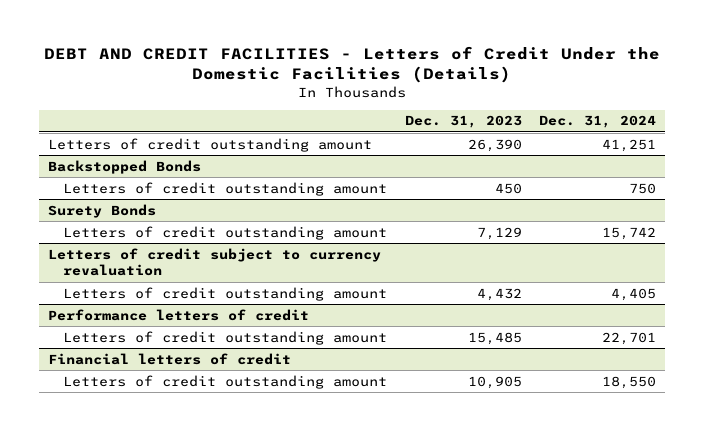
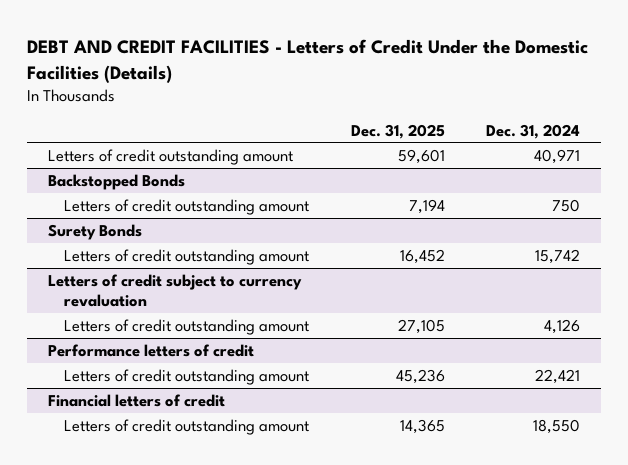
[404,115,522,129] Dec. 31, 2023 -> none
none -> [350,123,445,139] Dec. 31, 2025
[601,138,656,152] 41,251 -> [534,148,581,164] 40,971
[610,287,656,301] 4,405 -> [544,318,581,334] 4,126
[601,331,656,345] 22,701 -> [535,368,581,384] 22,421

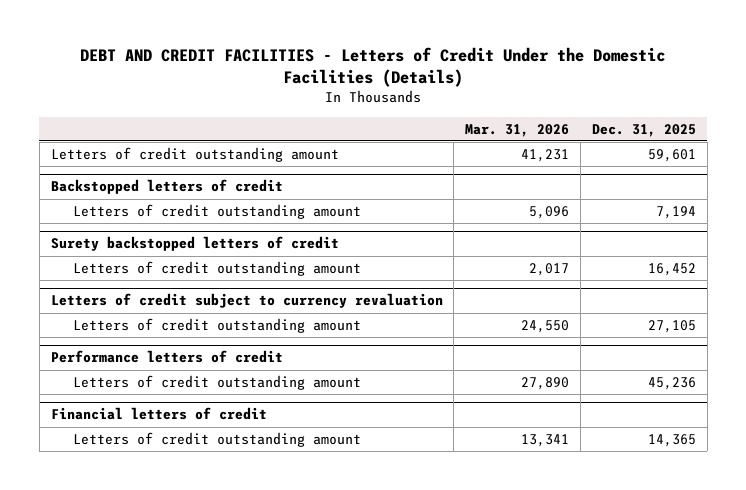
[486,123,581,139] Dec. 31, 2024 -> none
none -> [465,123,570,137] Mar. 31, 2026
[47,173,185,190] Backstopped Bonds -> [50,179,283,195] Backstopped letters of credit
[47,223,142,240] Surety Bonds -> [50,236,339,252] Surety backstopped letters of credit

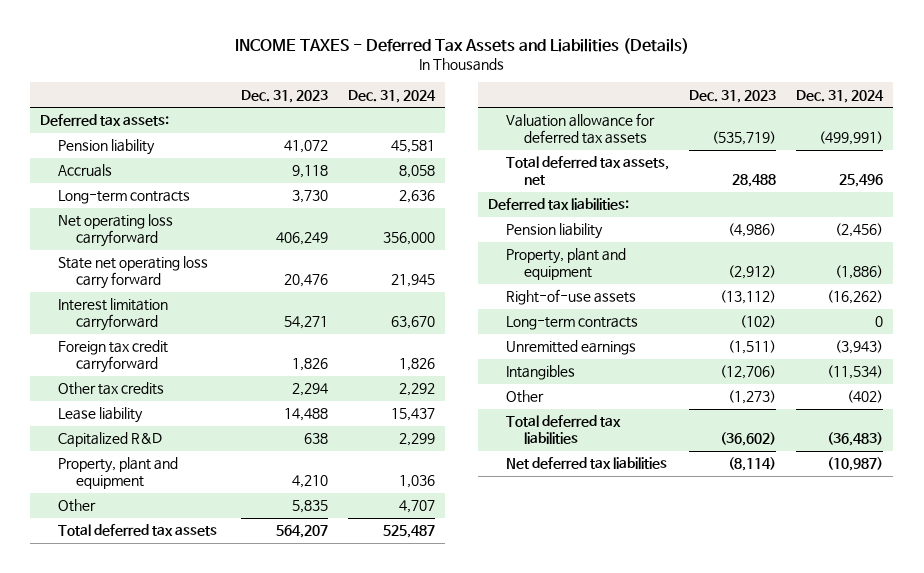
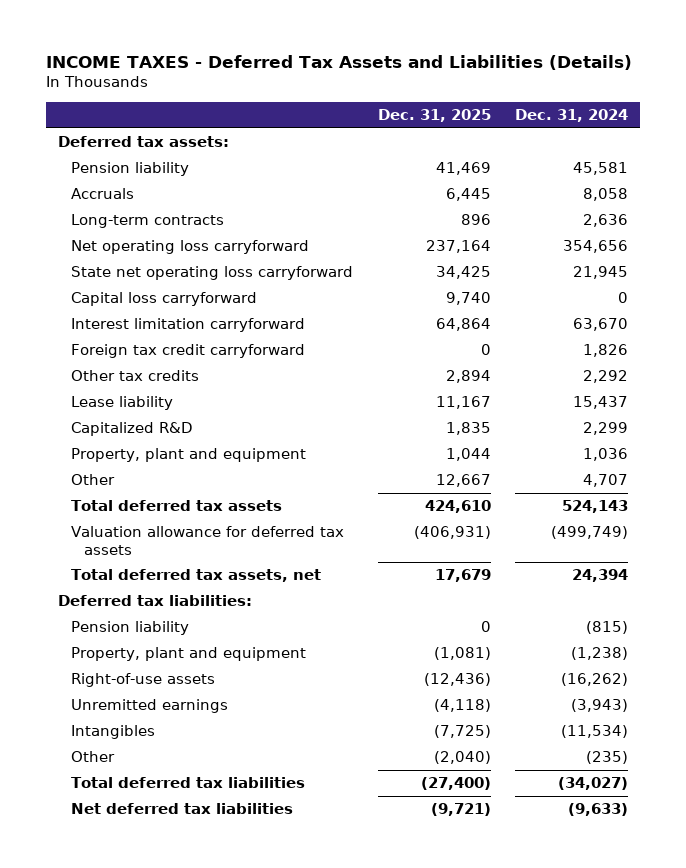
[241,89,329,103] Dec. 31, 2023 -> none
none -> [377,109,491,123] Dec. 31, 2025
[383,231,436,245] 356,000 -> [563,240,629,254] 354,656
[58,256,209,289] State net operating loss carry forward -> [70,266,353,281] State net operating loss carryforward
none -> [70,292,257,307] Capital loss carryforward
[383,525,436,539] 525,487 -> [562,500,629,514] 524,143
[819,130,884,145] (499,991) -> [551,526,629,540] (499,749)
[839,173,884,187] 25,496 -> [572,569,629,583] 24,394
[835,223,884,238] (2,456) -> [586,621,629,635] (815)
[835,264,884,279] (1,886) -> [571,647,629,661] (1,238)
[506,316,639,331] Long-term contracts -> none
[847,390,884,404] (402) -> [586,751,629,765] (235)
[827,431,884,446] (36,483) -> [558,777,629,791] (34,027)
[827,457,884,472] (10,987) -> [568,803,629,817] (9,633)

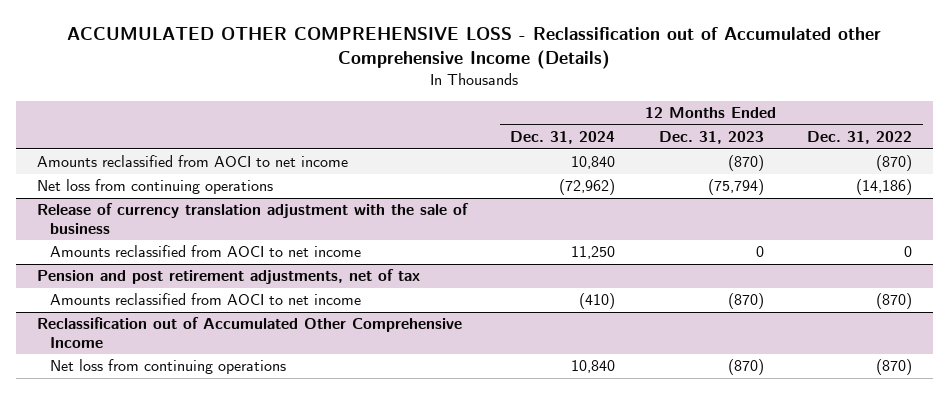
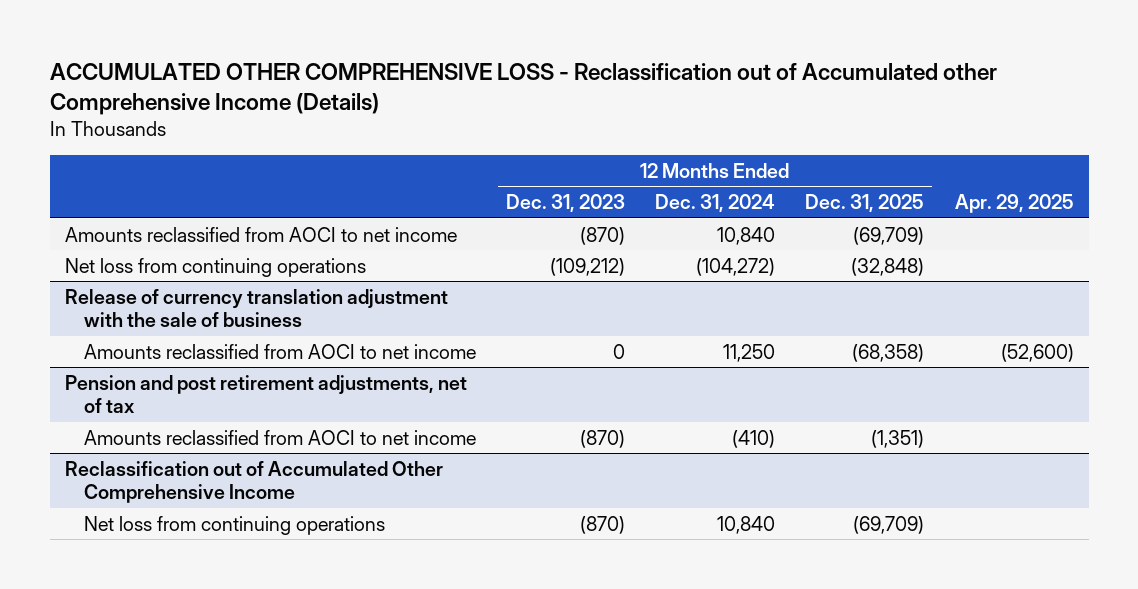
[806,131,912,145] Dec. 31, 2022 -> none
none -> [805,194,925,213] Dec. 31, 2025
none -> [954,194,1074,214] Apr. 29, 2025
[559,179,616,196] (72,962) -> [696,257,776,276] (104,272)
[707,179,764,196] (75,794) -> [549,257,625,276] (109,212)

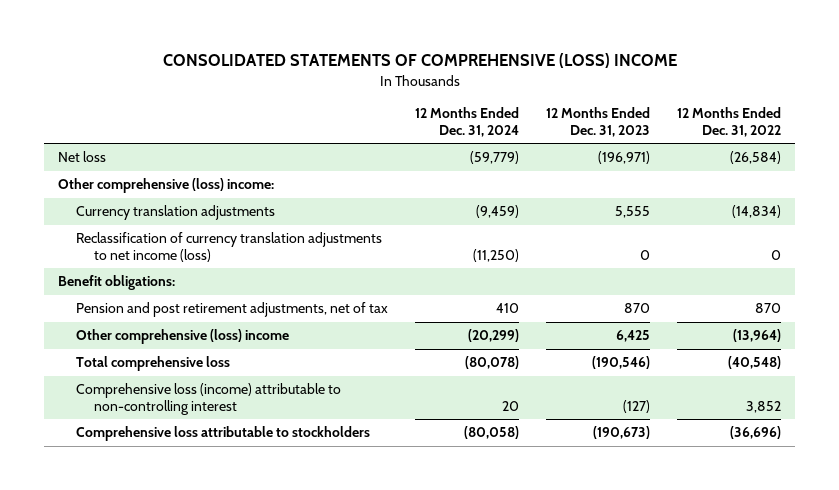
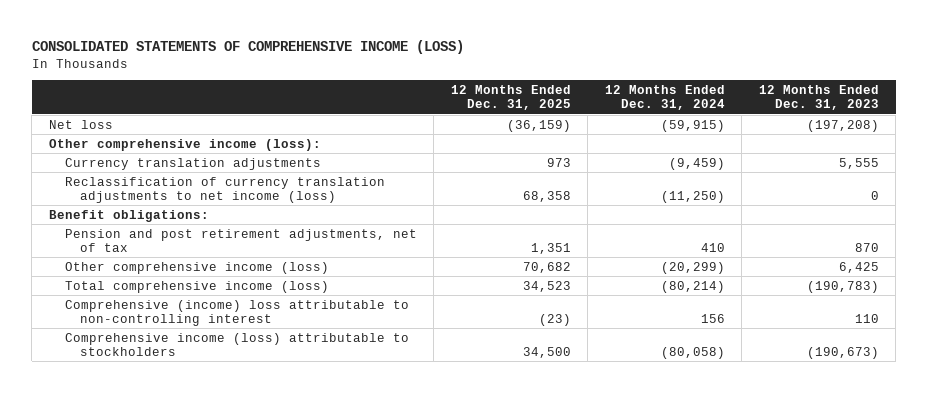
[162,53,677,69] CONSOLIDATED STATEMENTS OF COMPREHENSIVE (LOSS) INCOME -> [31,40,464,55] CONSOLIDATED STATEMENTS OF COMPREHENSIVE INCOME (LOSS)
[677,107,782,137] 12 Months Ended Dec. 31, 2022 -> none
none -> [450,84,571,111] 12 Months Ended Dec. 31, 2025
[469,151,519,165] (59,779) -> [660,119,725,132] (59,915)
[598,151,651,165] (196,971) -> [806,119,879,132] (197,208)
[57,178,274,194] Other comprehensive (loss) income: -> [48,138,321,151] Other comprehensive income (loss):
[75,329,289,345] Other comprehensive (loss) income -> [64,261,329,274] Other comprehensive income (loss)
[75,356,230,372] Total comprehensive loss -> [64,280,329,293] Total comprehensive income (loss)
[464,356,519,370] (80,078) -> [660,280,725,293] (80,214)
[592,356,651,370] (190,546) -> [806,280,879,293] (190,783)
[75,383,341,415] Comprehensive loss (income) attributable to non-controlling interest -> [64,299,409,326] Comprehensive (income) loss attributable to non-controlling interest
[501,400,519,411] 20 -> [700,313,725,323] 156
[623,399,651,413] (127) -> [854,313,879,323] 110
[75,426,370,442] Comprehensive loss attributable to stockholders -> [64,332,409,356] Comprehensive income (loss) attributable to stockholders

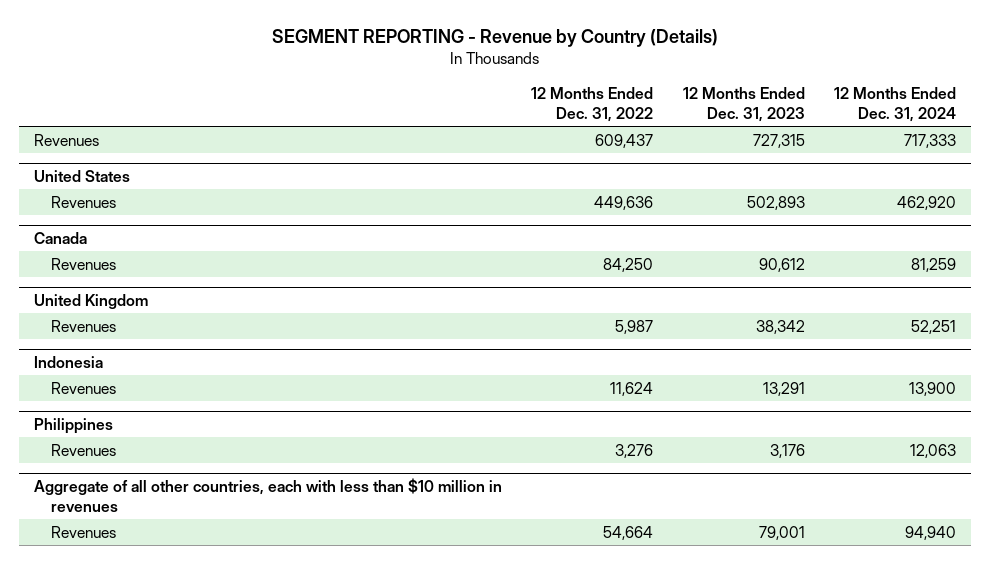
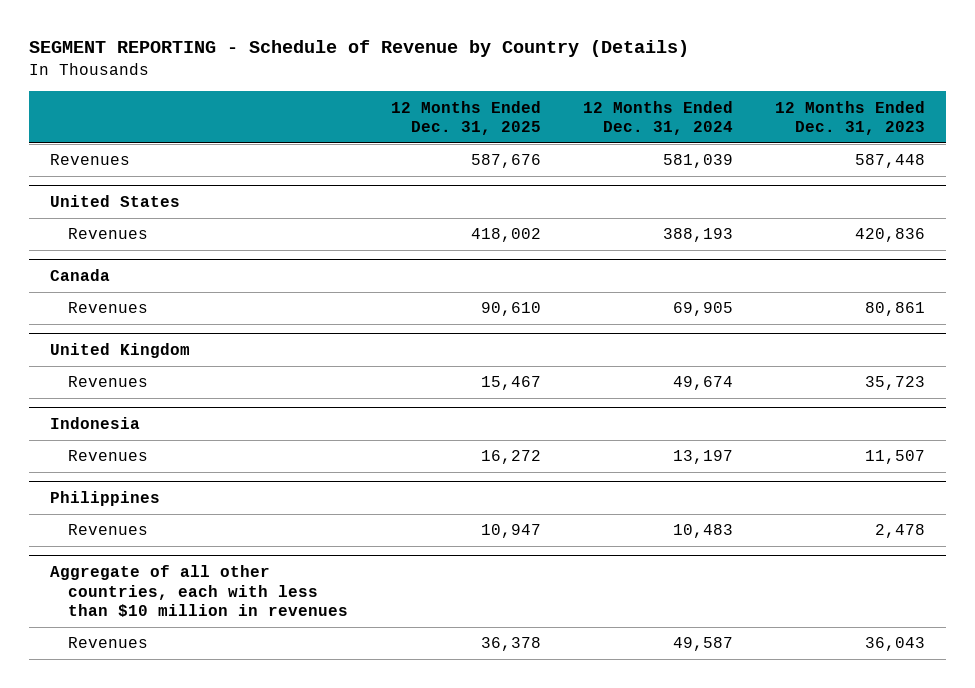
[271,29,718,48] SEGMENT REPORTING - Revenue by Country (Details) -> [28,40,689,58] SEGMENT REPORTING - Schedule of Revenue by Country (Details)
[531,86,654,122] 12 Months Ended Dec. 31, 2022 -> none
none -> [390,100,541,136] 12 Months Ended Dec. 31, 2025
[752,133,805,148] 727,315 -> [855,154,926,169] 587,448
[903,133,956,148] 717,333 -> [662,154,733,169] 581,039
[746,195,805,210] 502,893 -> [855,228,926,243] 420,836
[896,195,956,210] 462,920 -> [662,228,733,243] 388,193
[758,257,805,272] 90,612 -> [865,302,926,317] 80,861
[910,257,956,272] 81,259 -> [672,302,733,317] 69,905
[755,319,805,334] 38,342 -> [865,376,926,391] 35,723
[910,319,956,334] 52,251 -> [672,376,733,391] 49,674
[762,381,805,396] 13,291 -> [865,450,926,465] 11,507
[908,381,956,396] 13,900 -> [672,450,733,465] 13,197
[769,443,805,458] 3,176 -> [875,524,926,539] 2,478
[909,443,956,458] 12,063 -> [672,524,733,539] 10,483
[758,525,805,540] 79,001 -> [865,637,926,652] 36,043
[904,525,956,540] 94,940 -> [672,637,733,652] 49,587

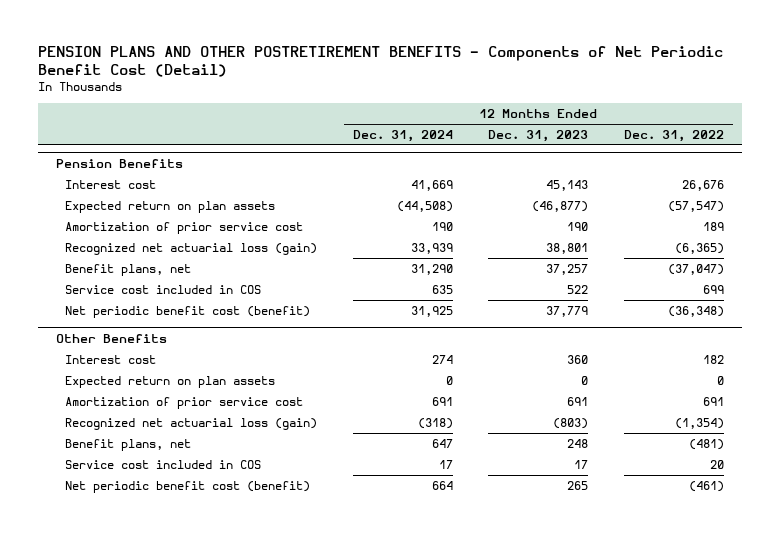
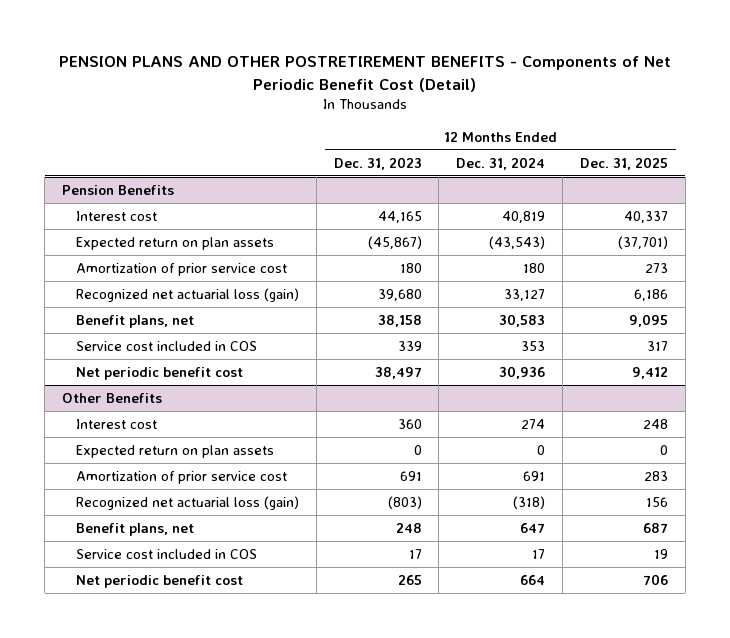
[623,130,724,143] Dec. 31, 2022 -> none
none -> [579,156,668,170] Dec. 31, 2025
[410,179,453,191] 41,669 -> [502,210,546,223] 40,819
[546,179,589,191] 45,143 -> [377,210,422,223] 44,165
[396,200,453,212] (44,508) -> [489,235,546,249] (43,543)
[532,200,589,212] (46,877) -> [367,235,422,249] (45,867)
[431,221,453,231] 190 -> [523,262,546,273] 180
[567,221,589,231] 190 -> [399,262,422,273] 180
[410,242,453,254] 33,939 -> [504,288,546,301] 33,127
[546,242,589,254] 38,801 -> [377,288,422,301] 39,680
[410,263,453,275] 31,290 -> [499,313,546,327] 30,583
[546,263,589,275] 37,257 -> [377,314,422,327] 38,158
[431,284,453,294] 635 -> [521,340,546,351] 353
[567,284,589,294] 522 -> [397,340,422,351] 339
[65,305,311,318] Net periodic benefit cost (benefit) -> [75,366,243,380] Net periodic benefit cost
[410,305,453,317] 31,925 -> [499,365,546,379] 30,936
[546,305,589,317] 37,779 -> [374,366,422,379] 38,497
[65,480,311,493] Net periodic benefit cost (benefit) -> [75,574,243,588] Net periodic benefit cost

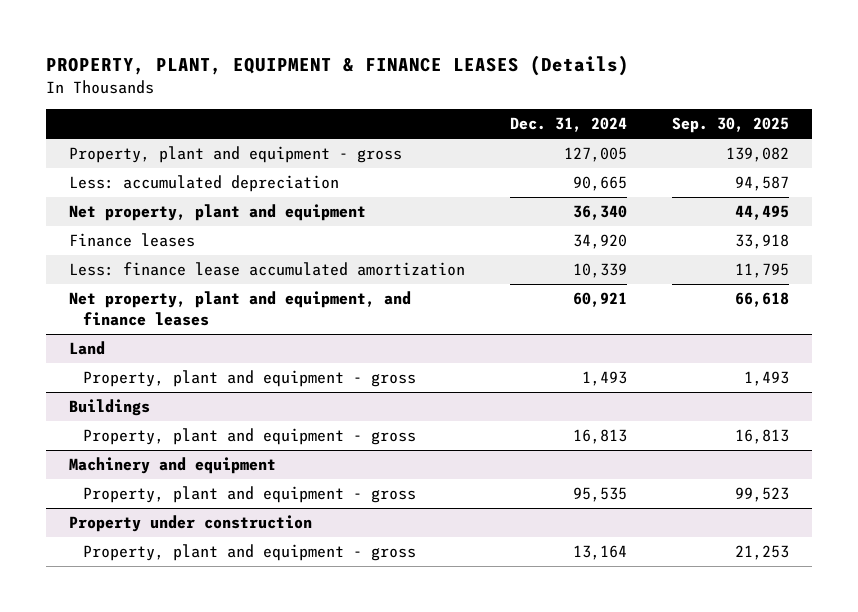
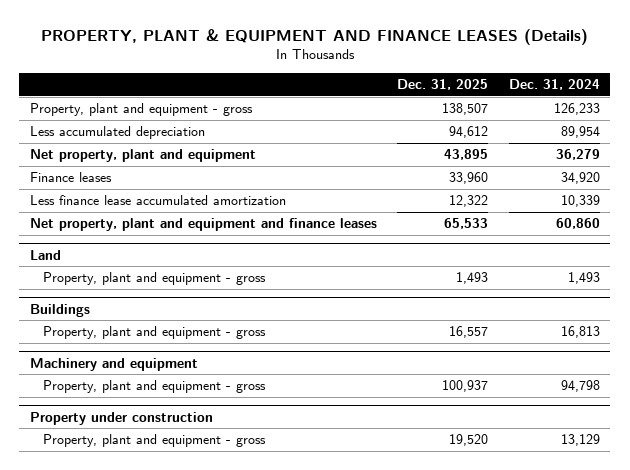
[46,55,630,77] PROPERTY, PLANT, EQUIPMENT & FINANCE LEASES (Details) -> [40,28,588,45] PROPERTY, PLANT & EQUIPMENT AND FINANCE LEASES (Details)
[672,117,790,134] Sep. 30, 2025 -> none
none -> [397,79,489,91] Dec. 31, 2025
[563,147,627,163] 127,005 -> [553,103,600,116] 126,233
[68,175,339,193] Less: accumulated depreciation -> [29,126,205,140] Less accumulated depreciation
[572,176,627,192] 90,665 -> [560,126,600,139] 89,954
[572,205,627,221] 36,340 -> [555,149,600,161] 36,279
[68,262,465,277] Less: finance lease accumulated amortization -> [29,195,286,206] Less finance lease accumulated amortization
[68,291,411,326] Net property, plant and equipment, and finance leases -> [29,218,377,232] Net property, plant and equipment and finance leases
[572,292,627,308] 60,921 -> [555,218,600,230] 60,860
[572,487,627,503] 95,535 -> [560,380,600,393] 94,798
[572,545,627,561] 13,164 -> [560,434,600,447] 13,129

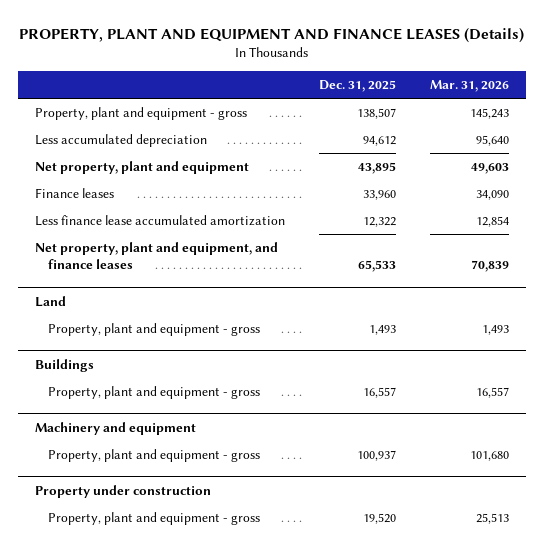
[40,28,588,45] PROPERTY, PLANT & EQUIPMENT AND FINANCE LEASES (Details) -> [19,28,525,44] PROPERTY, PLANT AND EQUIPMENT AND FINANCE LEASES (Details)
[508,79,600,91] Dec. 31, 2024 -> none
none -> [430,79,510,92] Mar. 31, 2026
[29,218,377,232] Net property, plant and equipment and finance leases -> [35,242,279,270] Net property, plant and equipment, and finance leases

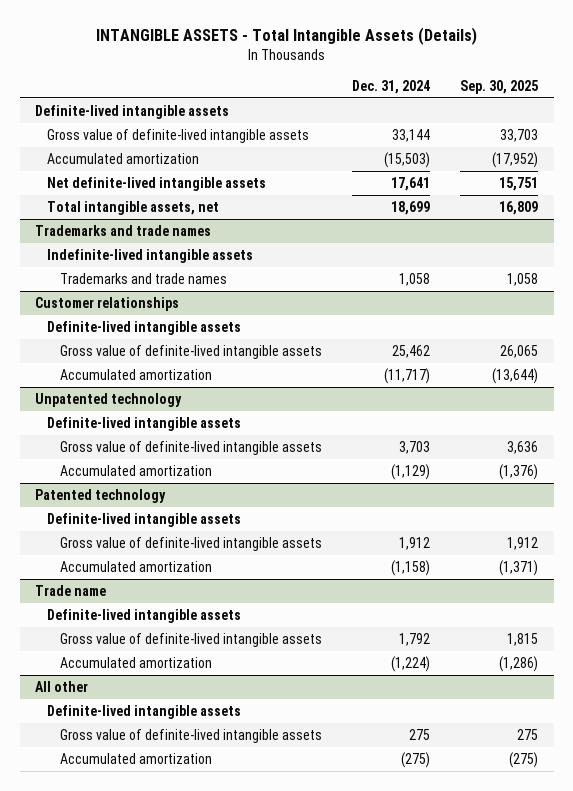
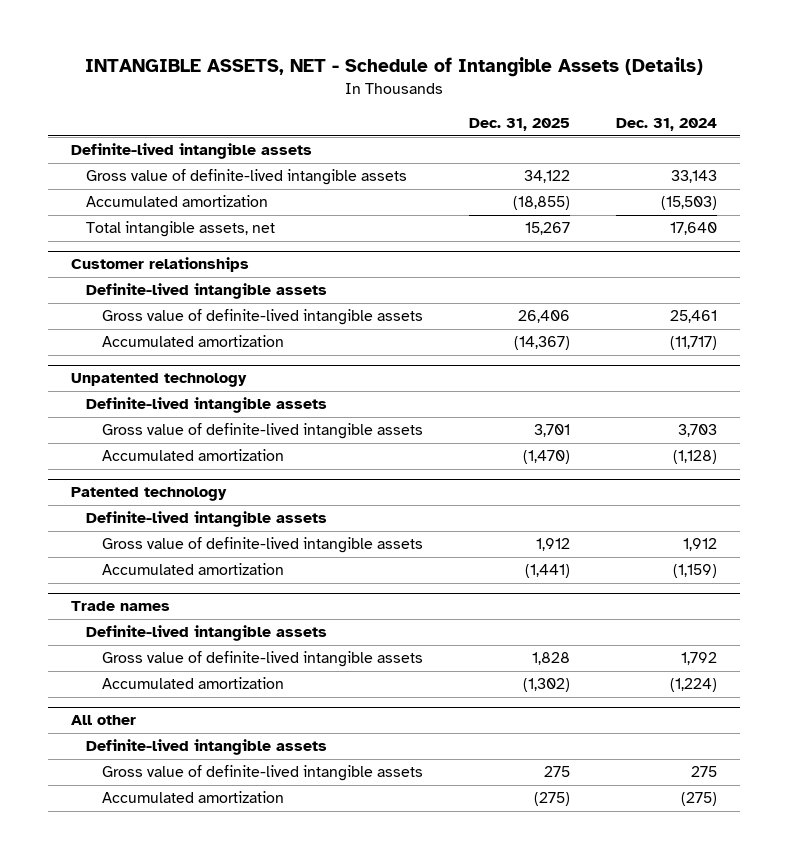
[95,27,477,46] INTANGIBLE ASSETS - Total Intangible Assets (Details) -> [85,57,704,78] INTANGIBLE ASSETS, NET - Schedule of Intangible Assets (Details)
[460,79,539,94] Sep. 30, 2025 -> none
none -> [468,118,570,132] Dec. 31, 2025
[392,128,431,142] 33,144 -> [671,170,718,184] 33,143
[47,200,220,215] Total intangible assets, net -> none
[34,224,211,236] Trademarks and trade names -> none
[47,248,254,263] Indefinite-lived intangible assets -> none
[59,272,227,284] Trademarks and trade names -> none
[47,176,267,191] Net definite-lived intangible assets -> [86,221,276,238] Total intangible assets, net
[391,176,431,191] 17,641 -> [670,222,718,236] 17,640
[392,344,431,358] 25,462 -> [670,310,718,324] 25,461
[391,463,431,480] (1,129) -> [673,450,718,465] (1,128)
[391,559,431,576] (1,158) -> [673,564,718,579] (1,159)
[34,584,106,596] Trade name -> [70,601,170,612] Trade names

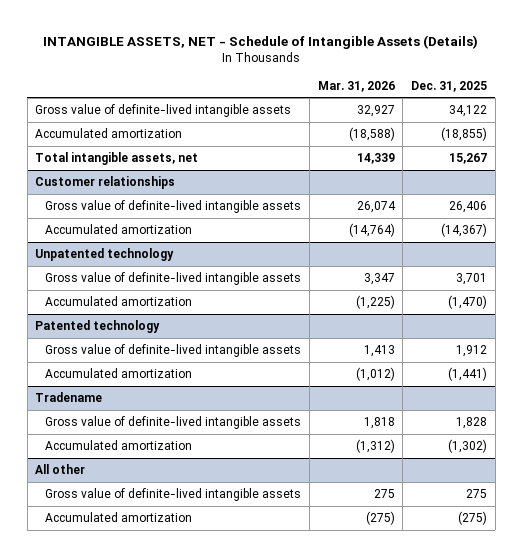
[616,118,718,132] Dec. 31, 2024 -> none
none -> [317,80,395,92] Mar. 31, 2026
[70,143,312,160] Definite-lived intangible assets -> none
[86,283,328,300] Definite-lived intangible assets -> none
[86,397,328,414] Definite-lived intangible assets -> none
[86,511,328,528] Definite-lived intangible assets -> none
[86,625,328,642] Definite-lived intangible assets -> none
[70,601,170,612] Trade names -> [35,392,103,403] Tradename
[86,739,328,756] Definite-lived intangible assets -> none

